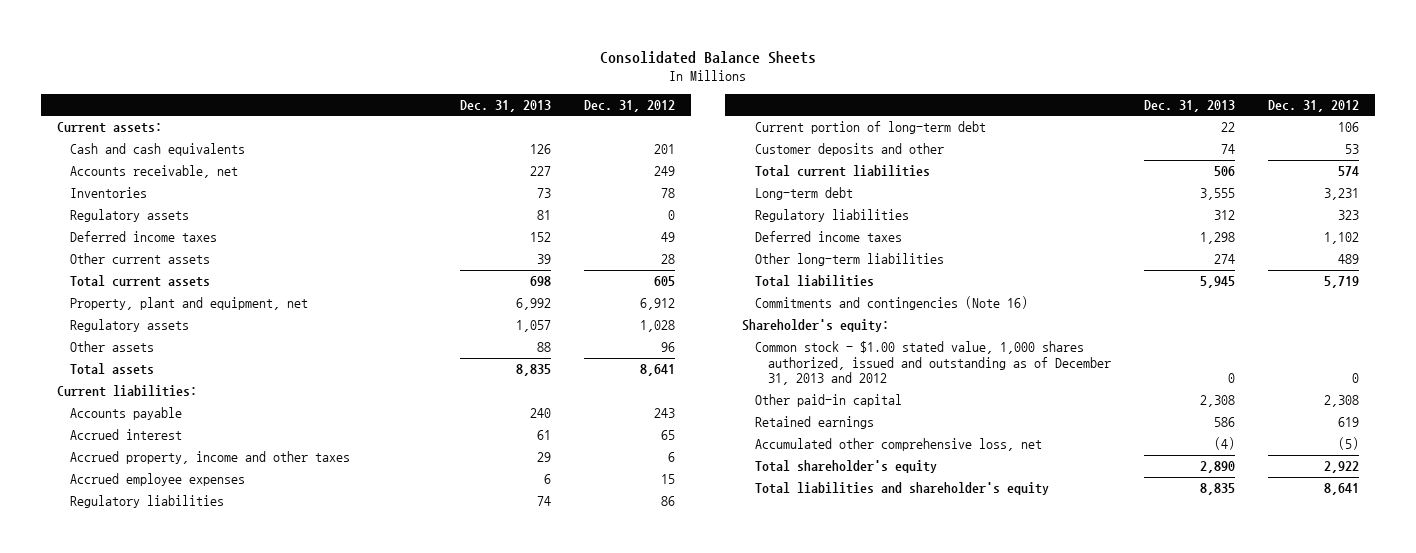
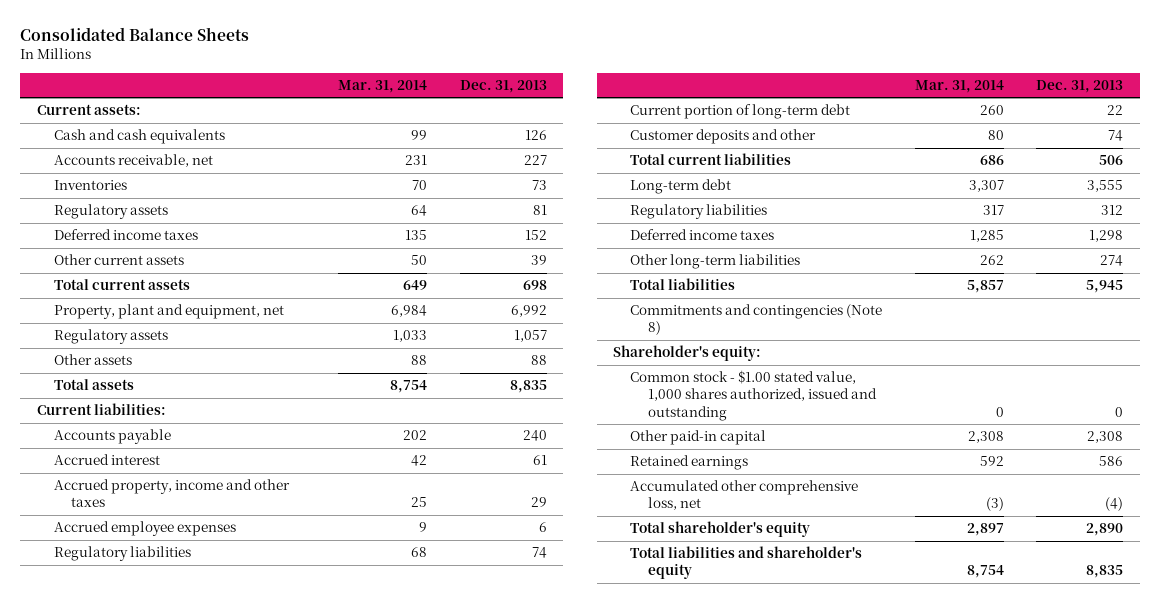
[583,99,675,112] Dec. 31, 2012 -> none
none -> [338,80,428,94] Mar. 31, 2014
[754,296,1028,311] Commitments and contingencies (Note 16) -> [630,304,883,336] Commitments and contingencies (Note 8)
[754,341,1111,386] Common stock - $1.00 stated value, 1,000 shares authorized, issued and outstanding as of December 31, 2013 and 2012 -> [630,370,877,421] Common stock - $1.00 stated value, 1,000 shares authorized, issued and outstanding

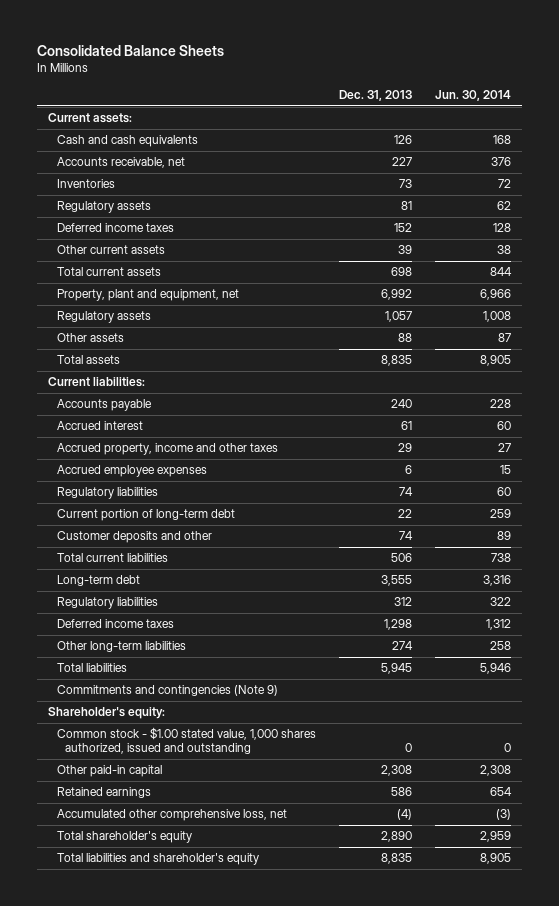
[338,80,428,94] Mar. 31, 2014 -> none
none -> [434,90,511,102] Jun. 30, 2014
[630,304,883,336] Commitments and contingencies (Note 8) -> [56,685,278,697] Commitments and contingencies (Note 9)

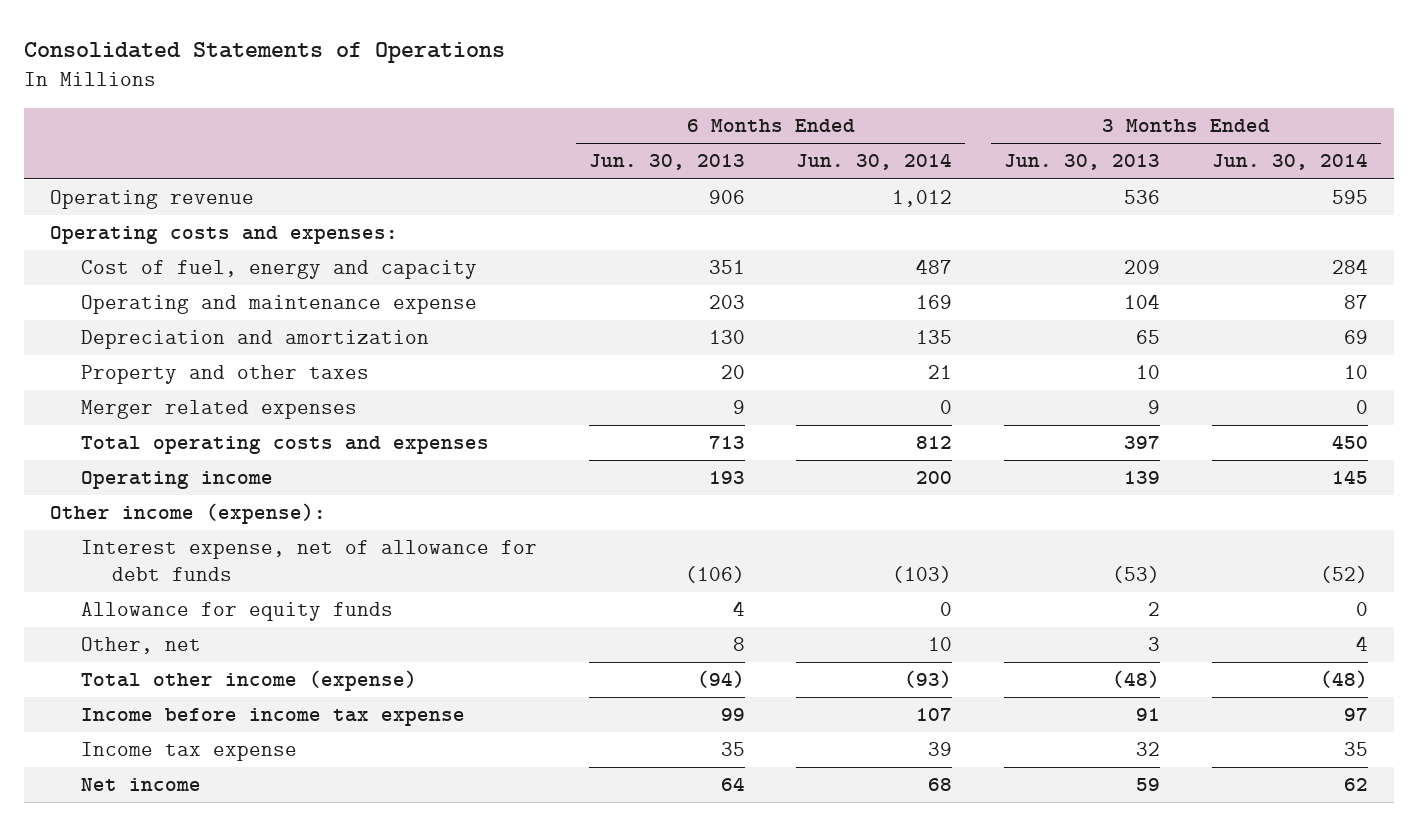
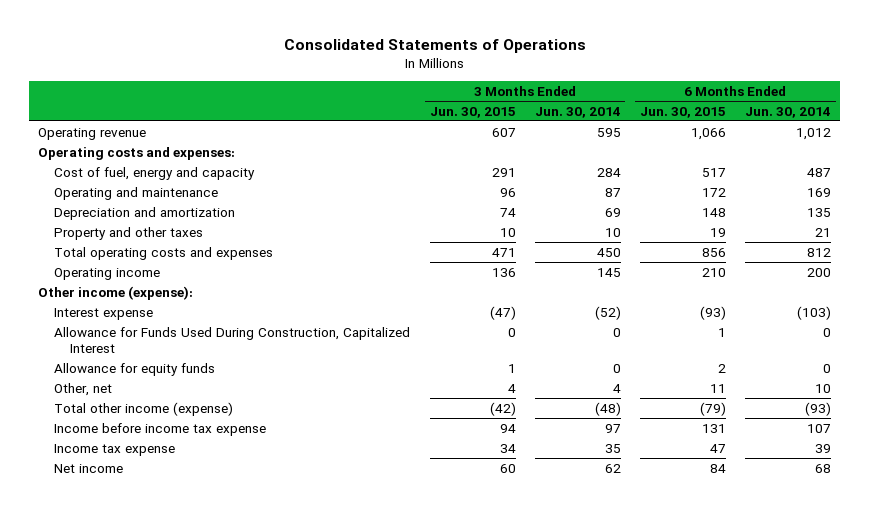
[588,154,745,171] Jun. 30, 2013 -> none
[1004,154,1161,171] Jun. 30, 2013 -> none
none -> [429,106,516,118] Jun. 30, 2015
none -> [639,106,726,118] Jun. 30, 2015
[80,295,477,315] Operating and maintenance expense -> [54,186,219,200] Operating and maintenance
[80,400,357,420] Merger related expenses -> none
[80,540,537,582] Interest expense, net of allowance for debt funds -> [54,307,154,320] Interest expense
none -> [54,326,411,353] Allowance for Funds Used During Construction, Capitalized Interest

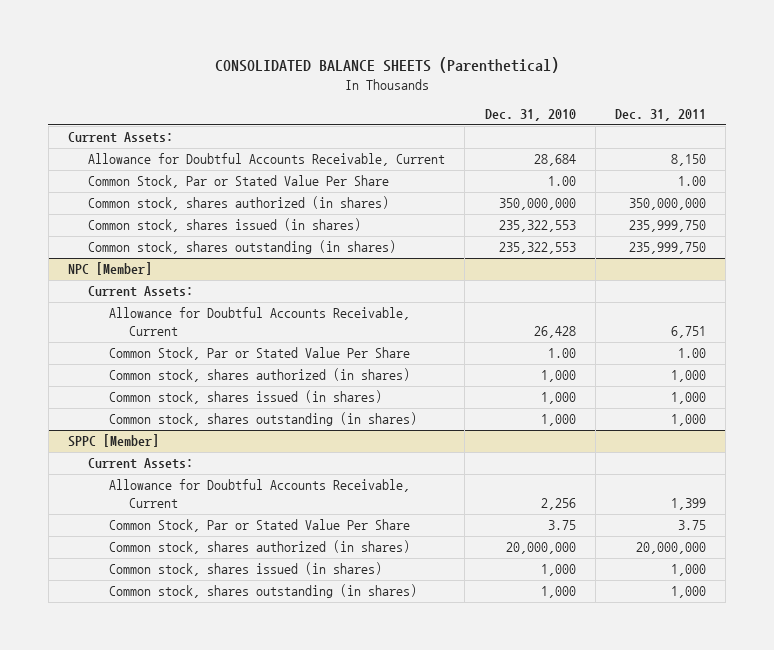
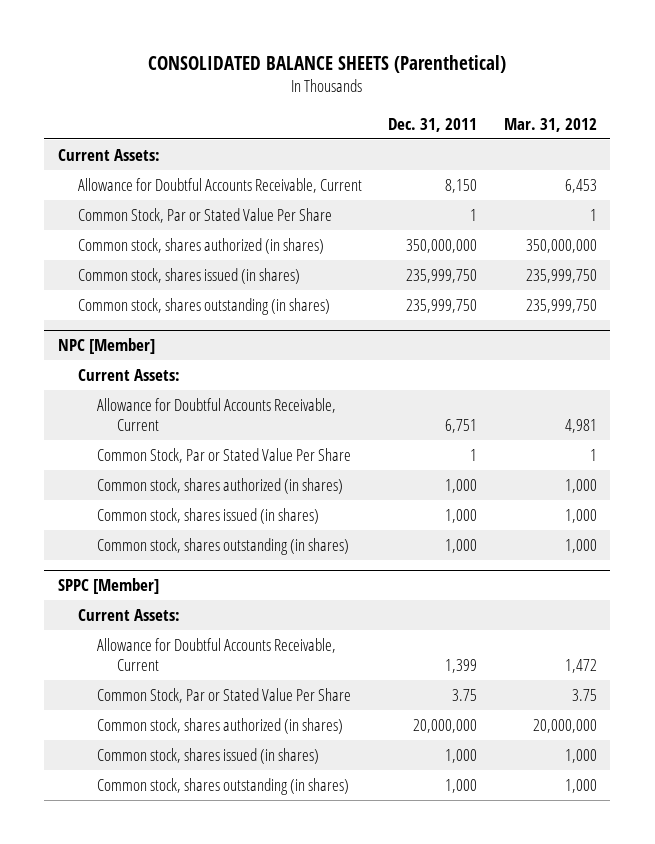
[484,109,576,122] Dec. 31, 2010 -> none
none -> [503,117,597,132] Mar. 31, 2012
[678,176,707,187] 1.00 -> [470,208,478,221] 1
[678,348,707,359] 1.00 -> [470,448,478,461] 1

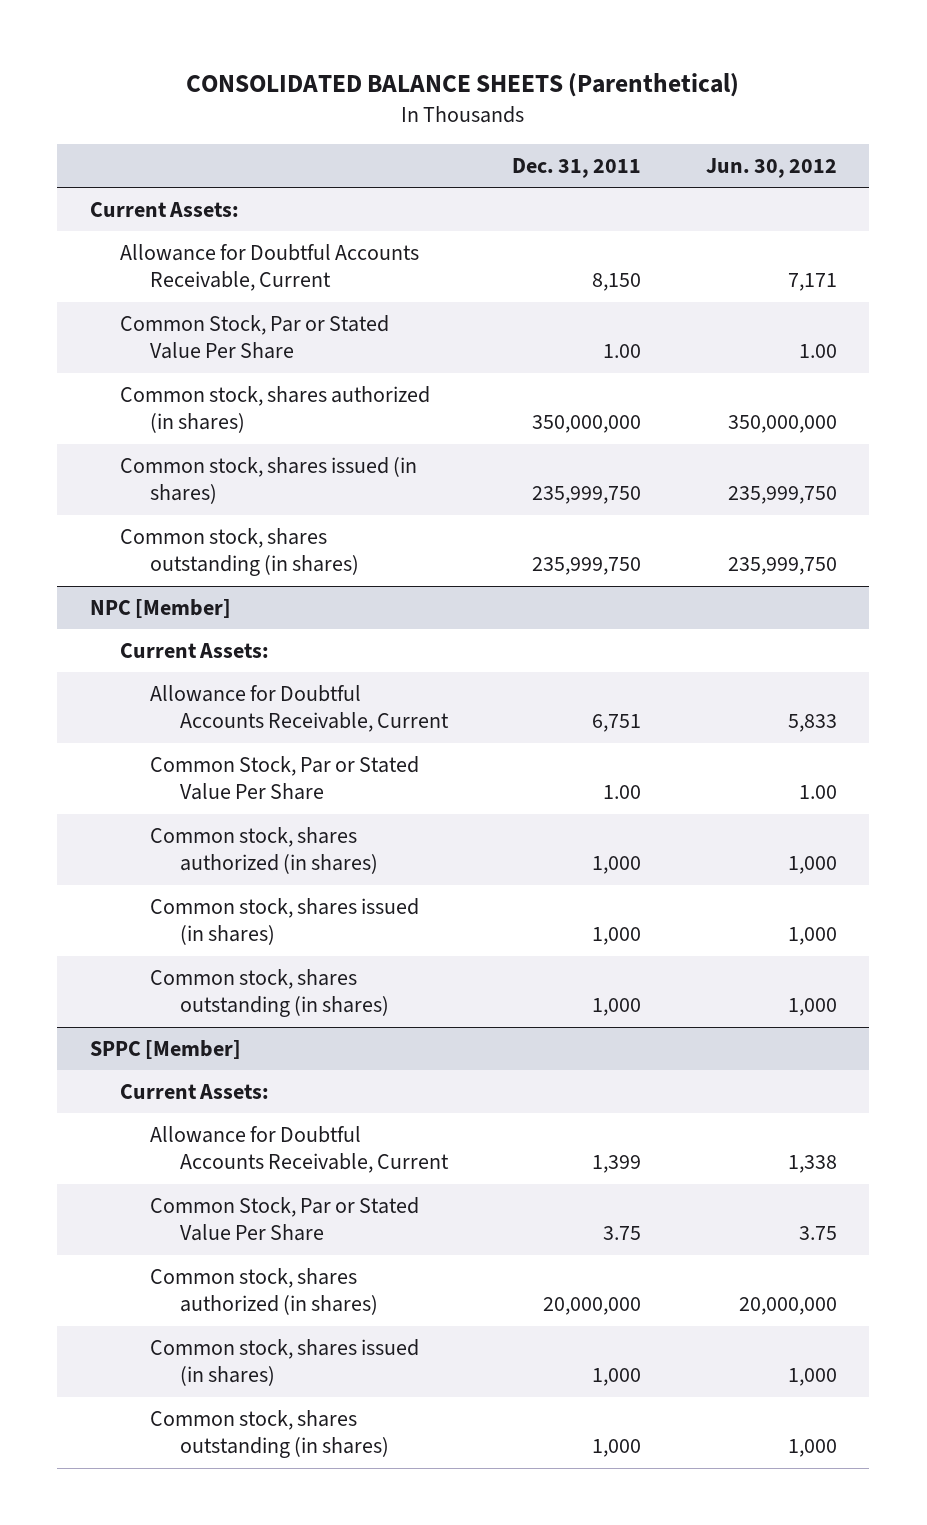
[503,117,597,132] Mar. 31, 2012 -> none
none -> [705,157,837,178] Jun. 30, 2012
[470,208,478,221] 1 -> [603,344,642,359] 1.00
[470,448,478,461] 1 -> [603,785,642,800] 1.00

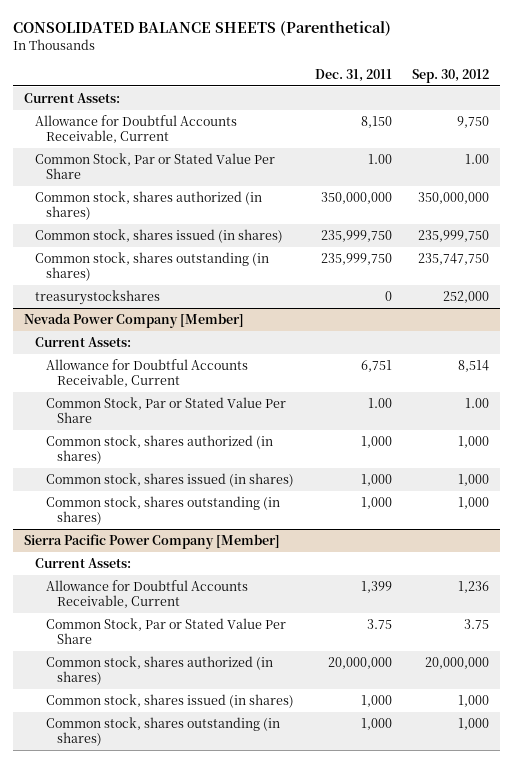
[705,157,837,178] Jun. 30, 2012 -> none
none -> [412,68,490,83] Sep. 30, 2012
[89,599,231,619] NPC [Member] -> none
none -> [34,290,160,306] treasurystockshares
none -> [23,313,244,329] Nevada Power Company [Member]
[89,1040,241,1060] SPPC [Member] -> none
none -> [23,534,280,550] Sierra Pacific Power Company [Member]

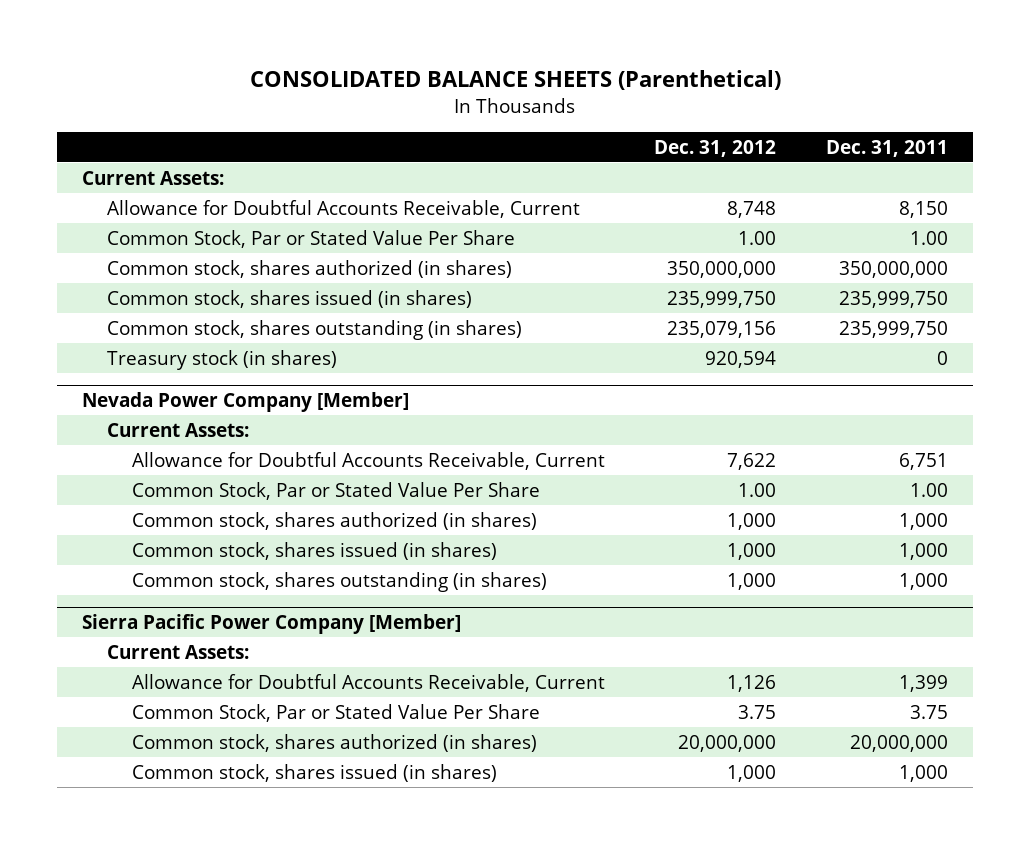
[412,68,490,83] Sep. 30, 2012 -> none
none -> [654,139,777,157] Dec. 31, 2012
[34,290,160,306] treasurystockshares -> [106,349,337,370] Treasury stock (in shares)
[46,717,281,747] Common stock, shares outstanding (in shares) -> none

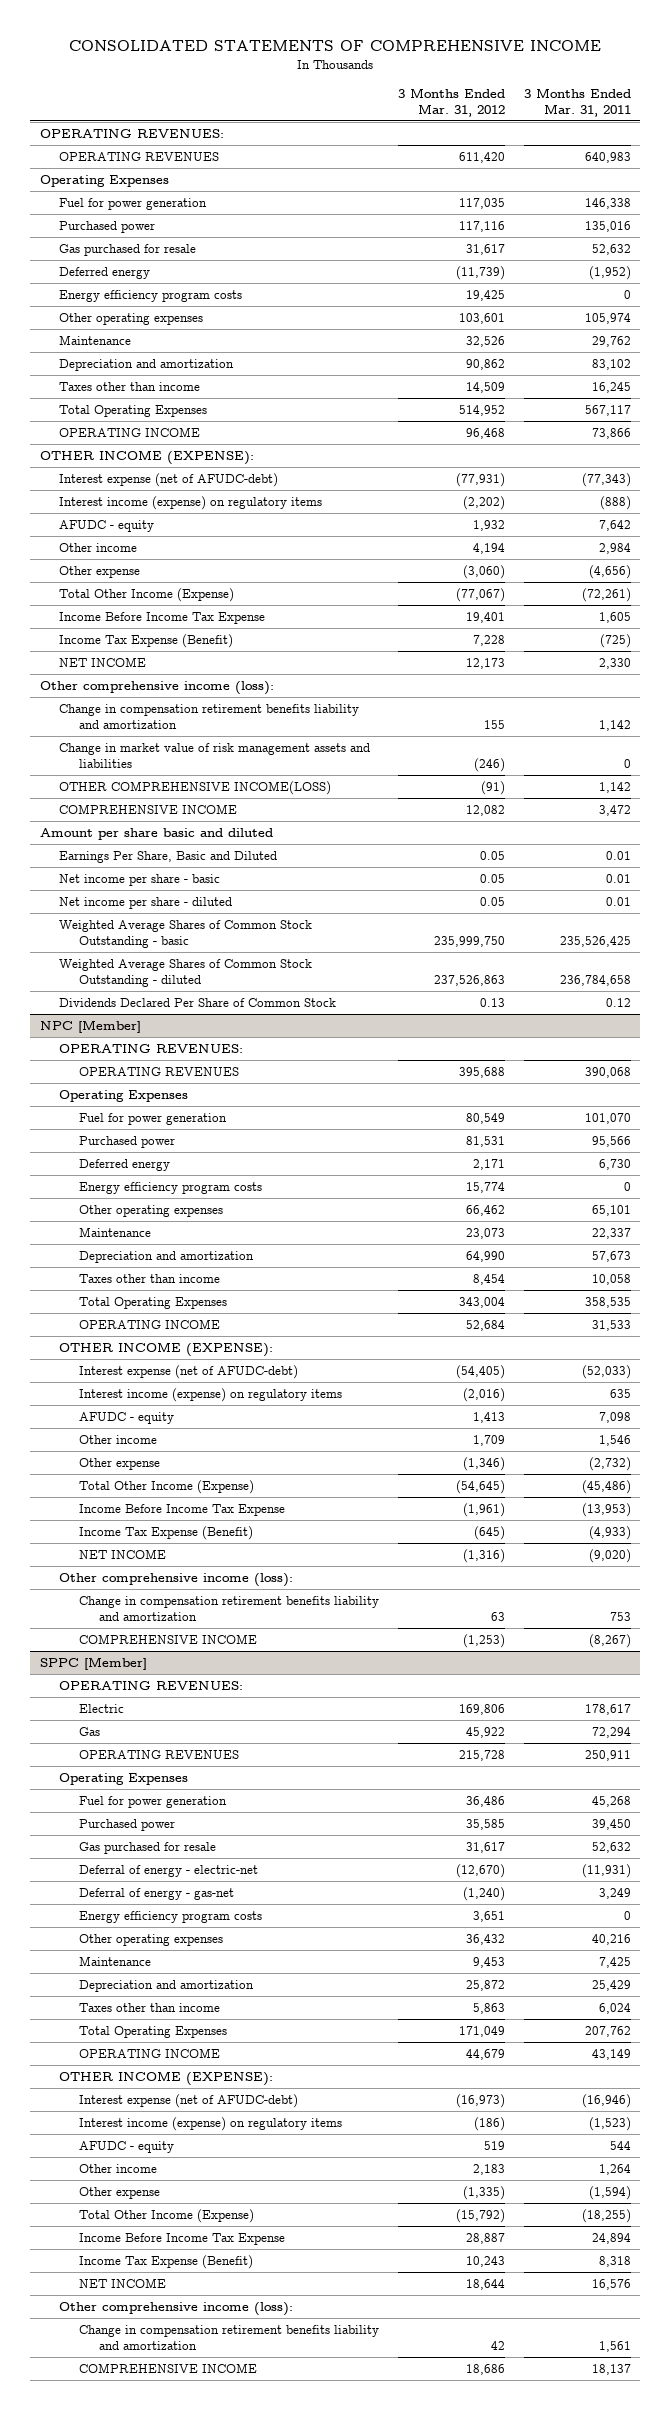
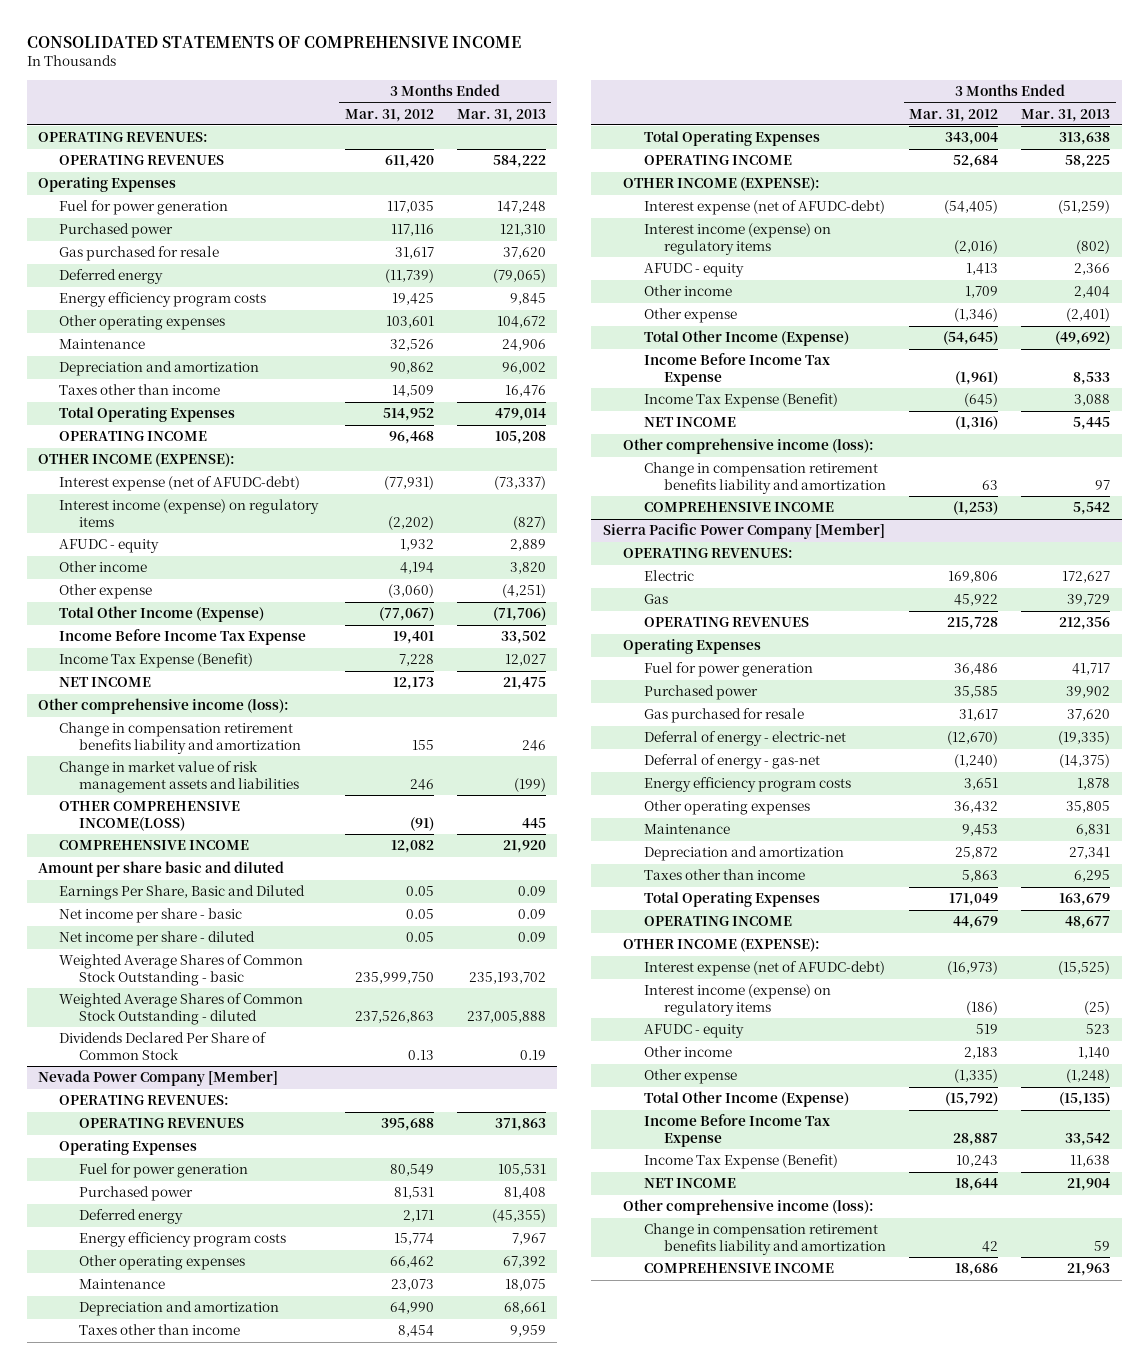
[523,87,631,118] 3 Months Ended Mar. 31, 2011 -> none
none -> [456,108,546,122] Mar. 31, 2013
[473,758,505,773] (246) -> [409,778,434,790] 246
[39,1019,141,1033] NPC [Member] -> none
none -> [38,1070,279,1087] Nevada Power Company [Member]
[39,1656,147,1670] SPPC [Member] -> none
none -> [602,523,885,540] Sierra Pacific Power Company [Member]

